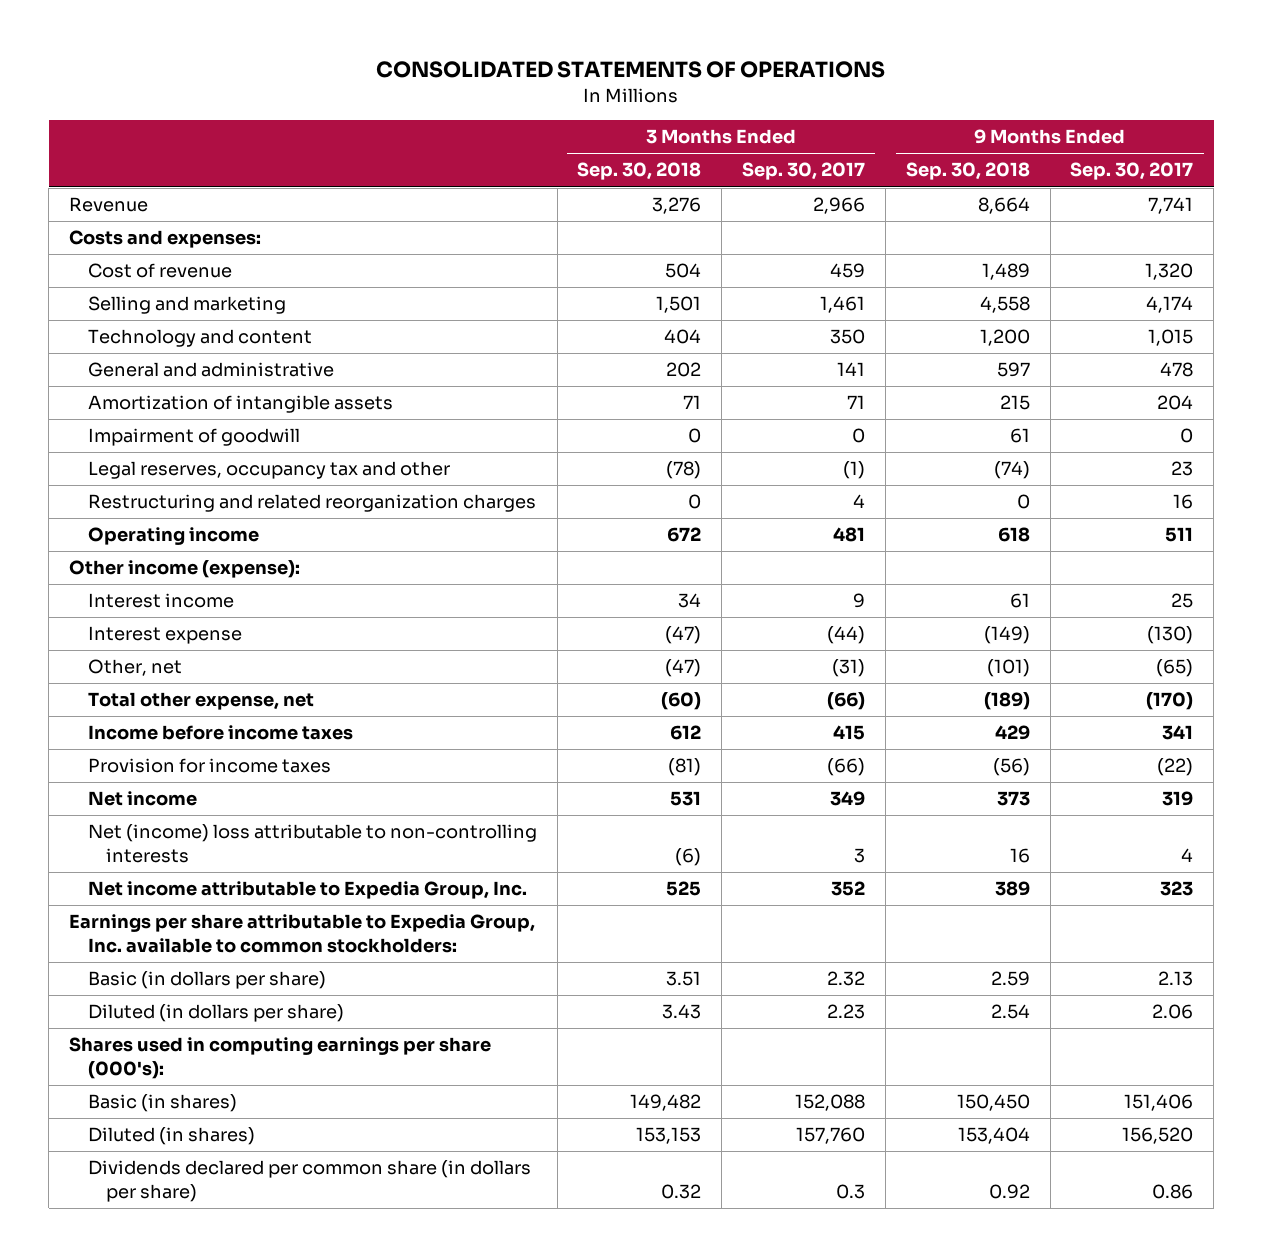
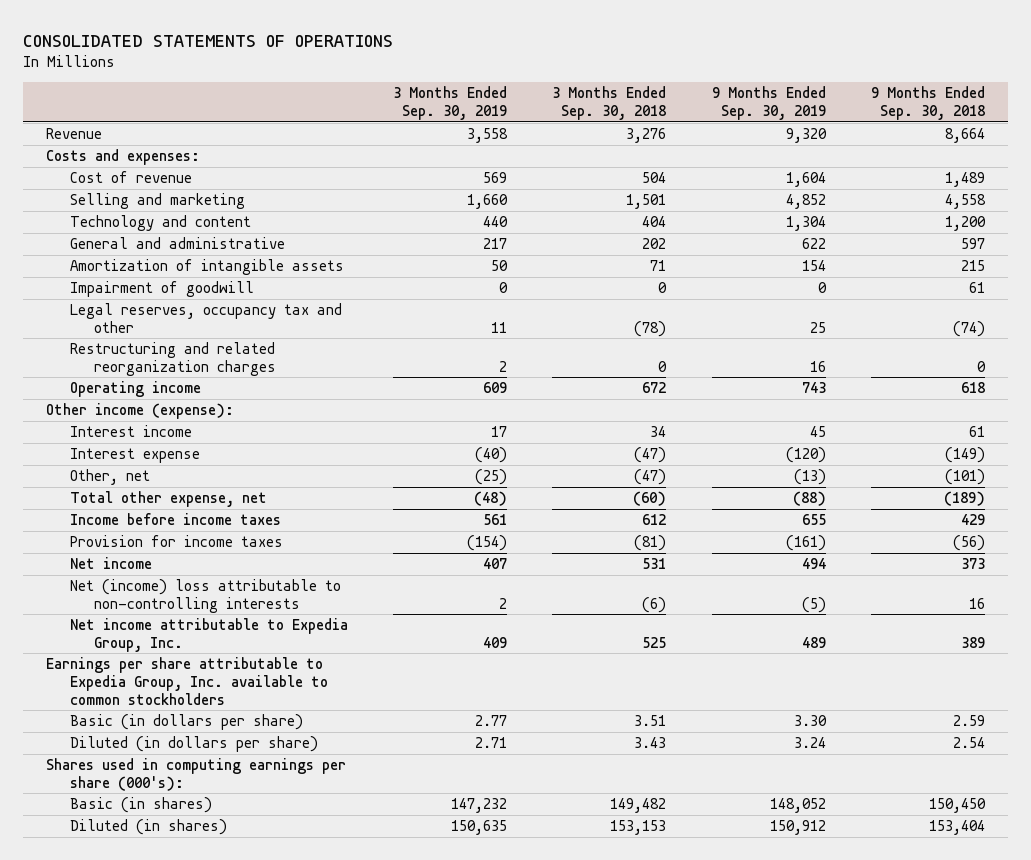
[742,162,866,181] Sep. 30, 2017 -> none
[1070,162,1194,181] Sep. 30, 2017 -> none
none -> [393,86,508,121] 3 Months Ended Sep. 30, 2019
none -> [711,86,826,121] 9 Months Ended Sep. 30, 2019
[69,914,536,953] Earnings per share attributable to Expedia Group, Inc. available to common stockholders: -> [45,657,328,705] Earnings per share attributable to Expedia Group, Inc. available to common stockholders
[87,1160,531,1202] Dividends declared per common share (in dollars per share) -> none

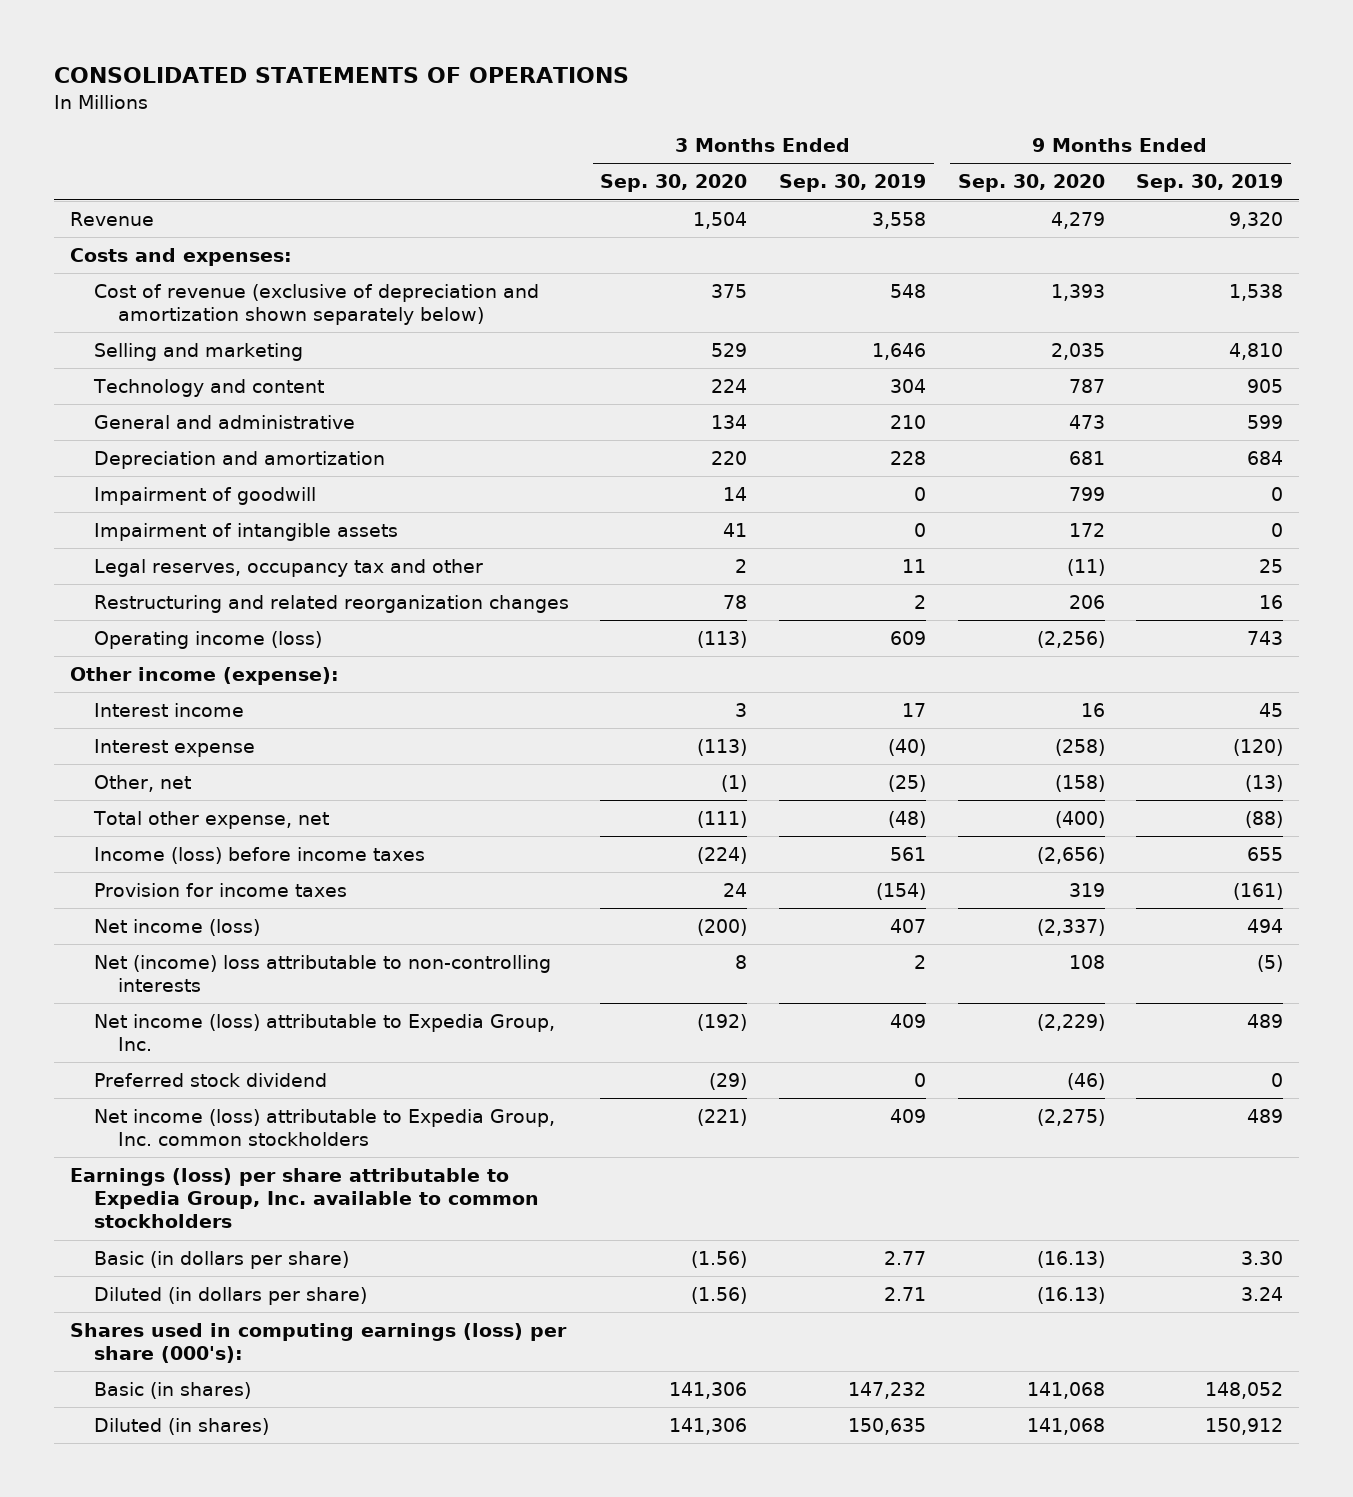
[552,86,667,121] 3 Months Ended Sep. 30, 2018 -> none
[871,86,986,121] 9 Months Ended Sep. 30, 2018 -> none
none -> [600,174,748,193] Sep. 30, 2020
none -> [957,174,1105,193] Sep. 30, 2020
[69,171,192,184] Cost of revenue -> none
[69,259,344,276] Amortization of intangible assets -> none
none -> [93,283,539,326] Cost of revenue (exclusive of depreciation and amortization shown separately below)
[467,194,509,210] 1,660 -> [872,342,927,360] 1,646
[785,194,826,210] 4,852 -> [1229,342,1284,360] 4,810
[483,216,509,228] 440 -> [890,378,927,393] 304
[785,216,826,232] 1,304 -> [1247,378,1284,393] 905
[483,238,508,250] 217 -> [890,414,927,429] 210
[801,238,826,250] 622 -> [1247,414,1284,429] 599
none -> [93,450,385,469] Depreciation and amortization
none -> [93,522,398,541] Impairment of intangible assets
[69,342,276,376] Restructuring and related reorganization charges -> [93,594,569,613] Restructuring and related reorganization changes
[69,381,201,398] Operating income -> [93,630,322,649] Operating income (loss)
[69,513,281,526] Income before income taxes -> [93,846,425,864] Income (loss) before income taxes
[69,557,152,570] Net income -> [93,918,260,936] Net income (loss)
[69,618,348,652] Net income attributable to Expedia Group, Inc. -> [93,1013,555,1052] Net income (loss) attributable to Expedia Group, Inc.
none -> [93,1072,327,1087] Preferred stock dividend
none -> [93,1108,555,1147] Net income (loss) attributable to Expedia Group, Inc. common stockholders
[45,657,328,705] Earnings per share attributable to Expedia Group, Inc. available to common stockholders -> [70,1167,539,1229] Earnings (loss) per share attributable to Expedia Group, Inc. available to common stockholders
[45,758,346,791] Shares used in computing earnings per share (000's): -> [70,1322,568,1364] Shares used in computing earnings (loss) per share (000's):

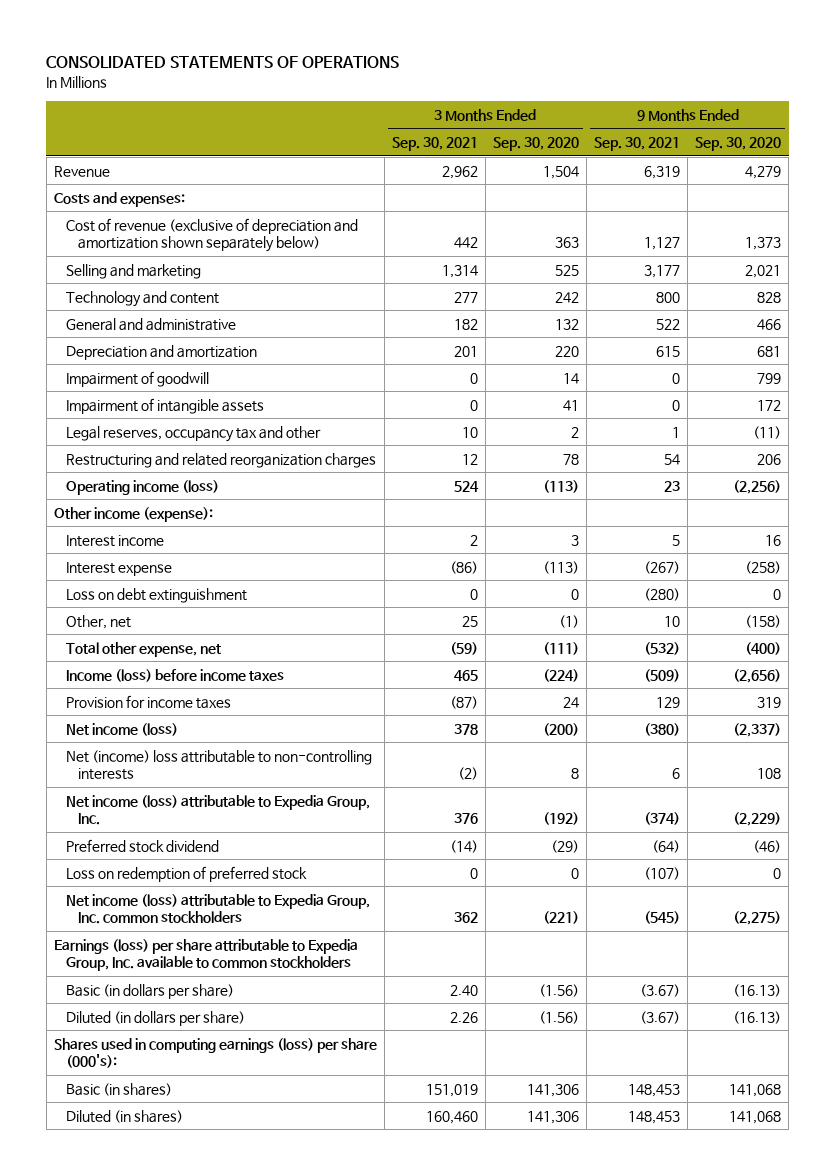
[779,174,927,193] Sep. 30, 2019 -> none
[1136,174,1284,193] Sep. 30, 2019 -> none
none -> [391,137,478,152] Sep. 30, 2021
none -> [593,137,680,152] Sep. 30, 2021
[711,283,748,298] 375 -> [554,236,579,248] 363
[1050,283,1105,301] 1,393 -> [745,236,782,250] 1,373
[711,342,748,357] 529 -> [554,264,579,276] 525
[1050,342,1105,360] 2,035 -> [745,264,782,278] 2,021
[711,378,748,393] 224 -> [554,291,579,303] 242
[1068,378,1105,393] 787 -> [757,291,782,303] 828
[711,414,748,429] 134 -> [554,318,579,330] 132
[1068,414,1105,429] 473 -> [757,318,782,330] 466
[93,594,569,613] Restructuring and related reorganization changes -> [65,452,376,468] Restructuring and related reorganization charges
none -> [65,587,247,603] Loss on debt extinguishment
none -> [65,865,307,882] Loss on redemption of preferred stock

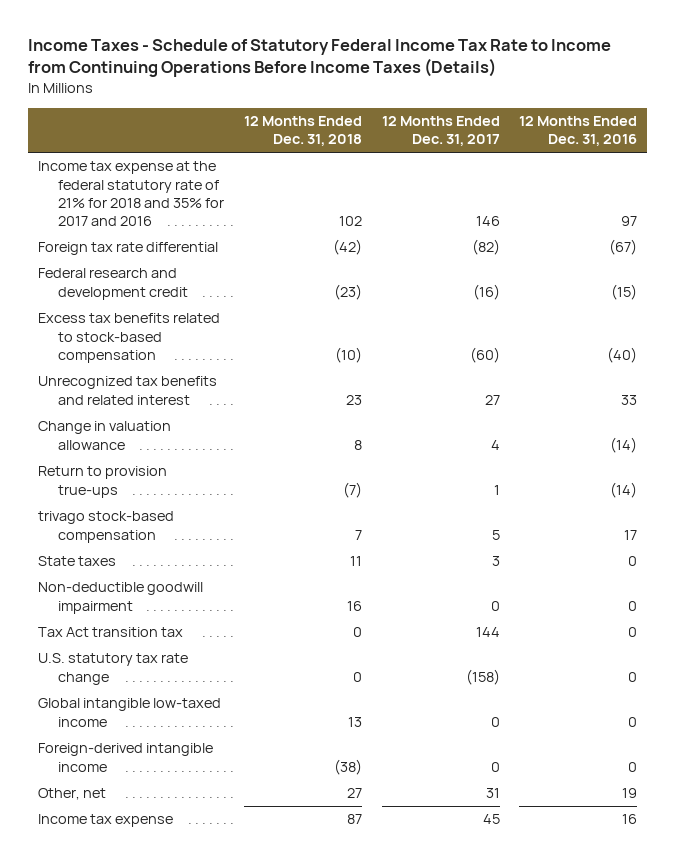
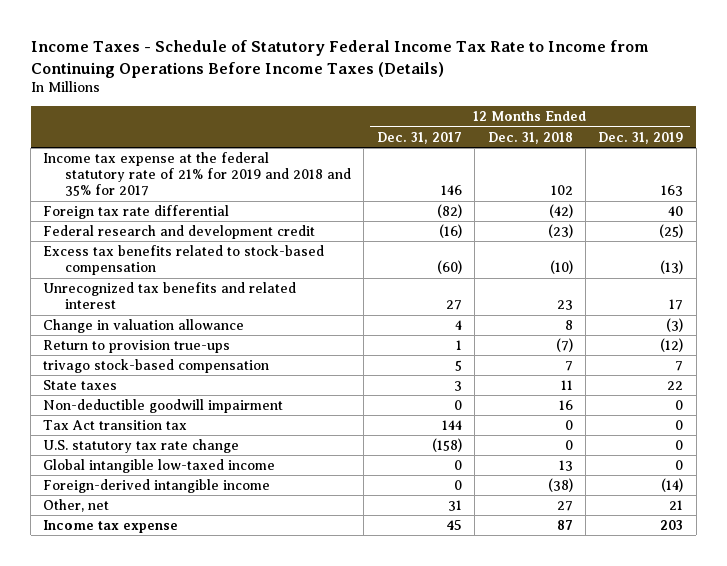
[519,116,638,147] 12 Months Ended Dec. 31, 2016 -> none
none -> [598,131,684,144] Dec. 31, 2019
[38,161,225,227] Income tax expense at the federal statutory rate of 21% for 2018 and 35% for 2017 and 2016 -> [43,152,352,197] Income tax expense at the federal statutory rate of 21% for 2019 and 2018 and 35% for 2017

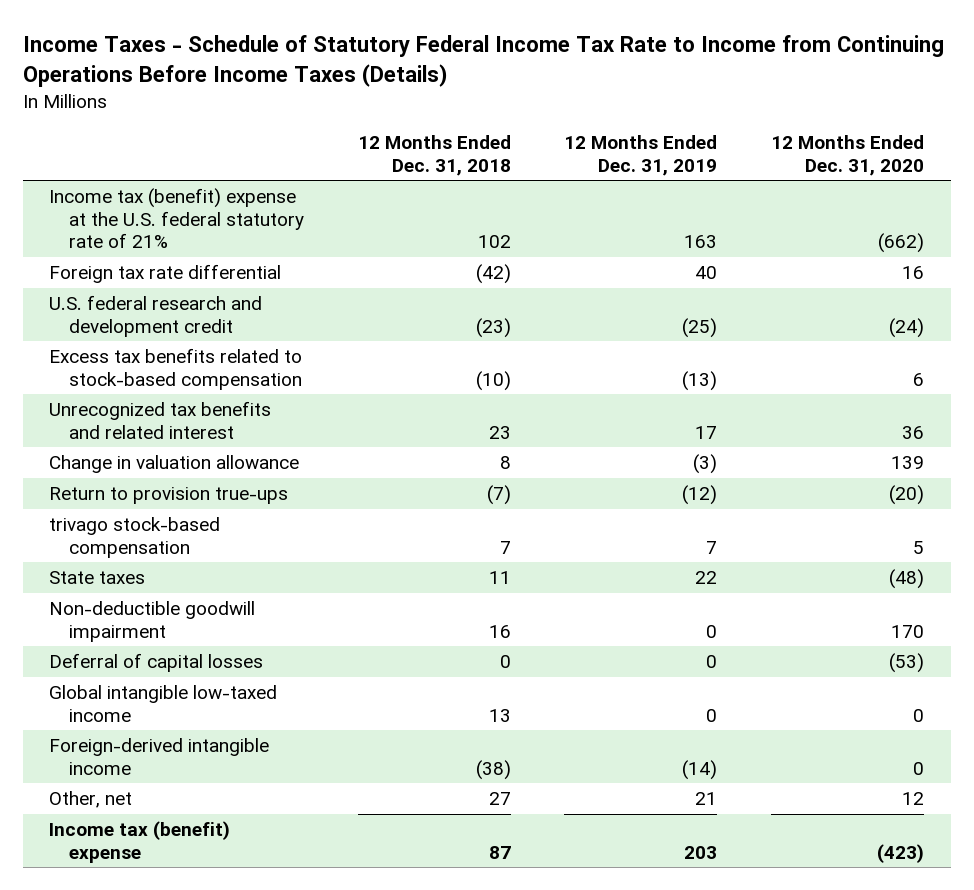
[376,131,462,144] Dec. 31, 2017 -> none
none -> [771,135,925,176] 12 Months Ended Dec. 31, 2020
[43,152,352,197] Income tax expense at the federal statutory rate of 21% for 2019 and 2018 and 35% for 2017 -> [49,188,304,249] Income tax (benefit) expense at the U.S. federal statutory rate of 21%
[43,225,316,240] Federal research and development credit -> [49,295,263,337] U.S. federal research and development credit
[43,420,188,431] Tax Act transition tax -> none
[43,439,240,454] U.S. statutory tax rate change -> none
none -> [49,653,264,673] Deferral of capital losses
[43,520,179,534] Income tax expense -> [49,821,231,863] Income tax (benefit) expense

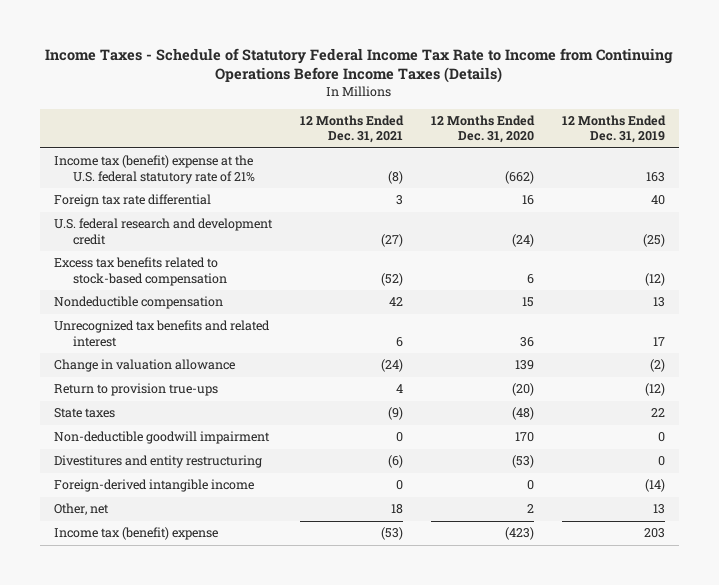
[357,135,511,176] 12 Months Ended Dec. 31, 2018 -> none
none -> [300,114,405,144] 12 Months Ended Dec. 31, 2021
[682,370,718,391] (13) -> [644,272,665,286] (12)
none -> [54,296,224,310] Nondeductible compensation
[693,454,718,475] (3) -> [649,359,665,373] (2)
[49,517,221,558] trivago stock-based compensation -> none
[49,653,264,673] Deferral of capital losses -> none
[49,685,278,722] Global intangible low-taxed income -> none
none -> [54,455,263,469] Divestitures and entity restructuring
[695,792,718,806] 21 -> [652,504,665,515] 13
[902,792,925,806] 12 -> [526,504,534,514] 2

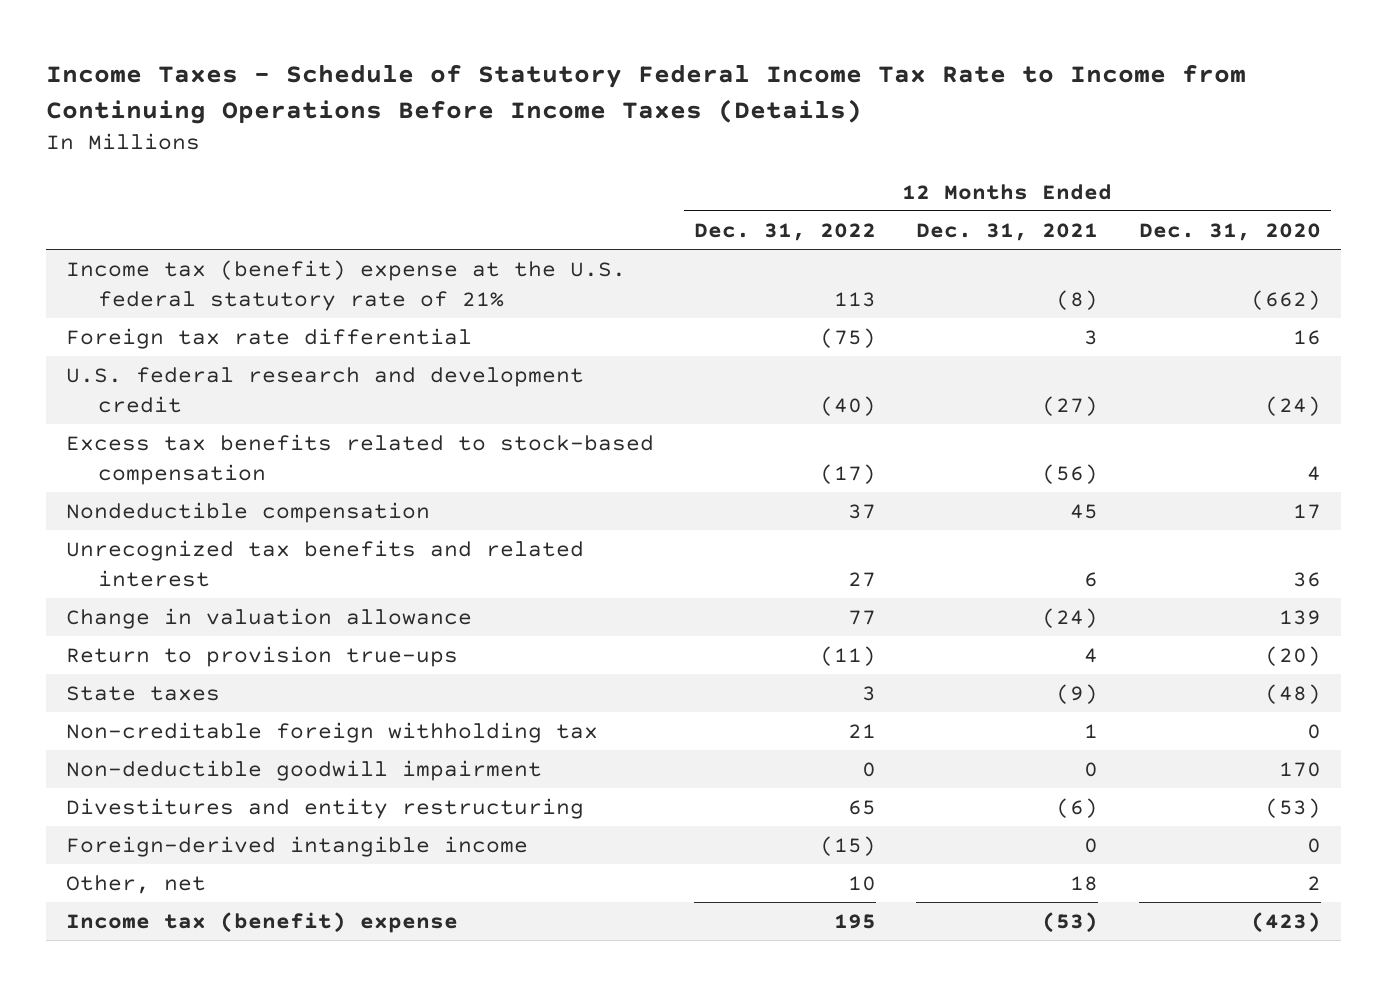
[561,114,666,144] 12 Months Ended Dec. 31, 2019 -> none
none -> [694,222,877,241] Dec. 31, 2022
[381,272,404,286] (52) -> [1042,463,1099,484] (56)
[526,273,534,284] 6 -> [1306,465,1321,481] 4
[389,297,404,307] 42 -> [1070,503,1099,519] 45
[521,297,534,308] 15 -> [1292,503,1321,519] 17
none -> [65,721,598,743] Non-creditable foreign withholding tax

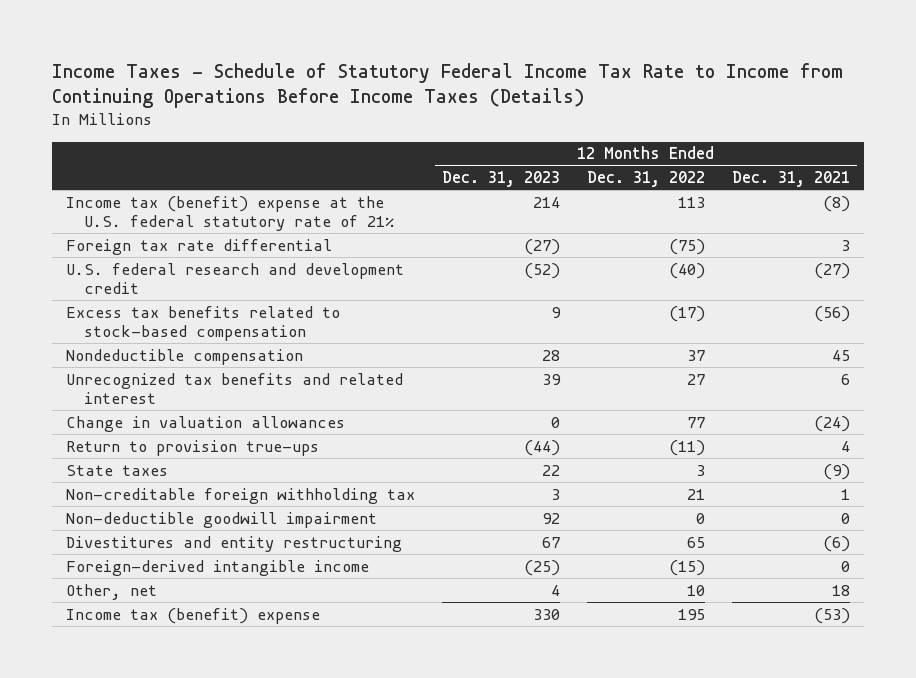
[1138,222,1321,241] Dec. 31, 2020 -> none
none -> [442,170,561,187] Dec. 31, 2023
[65,607,472,629] Change in valuation allowance -> [65,415,345,432] Change in valuation allowances

